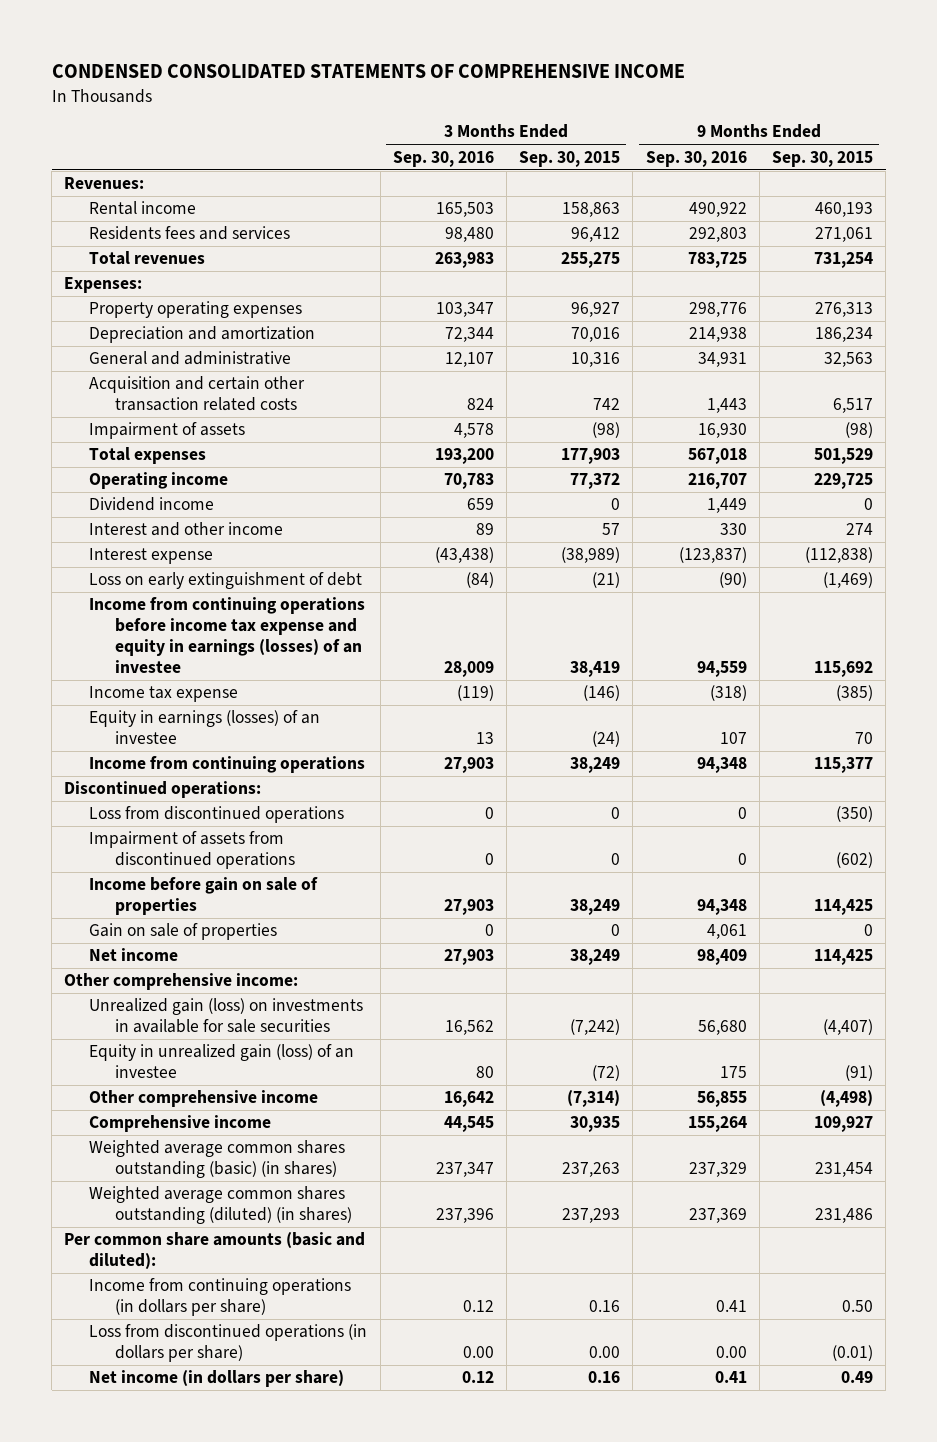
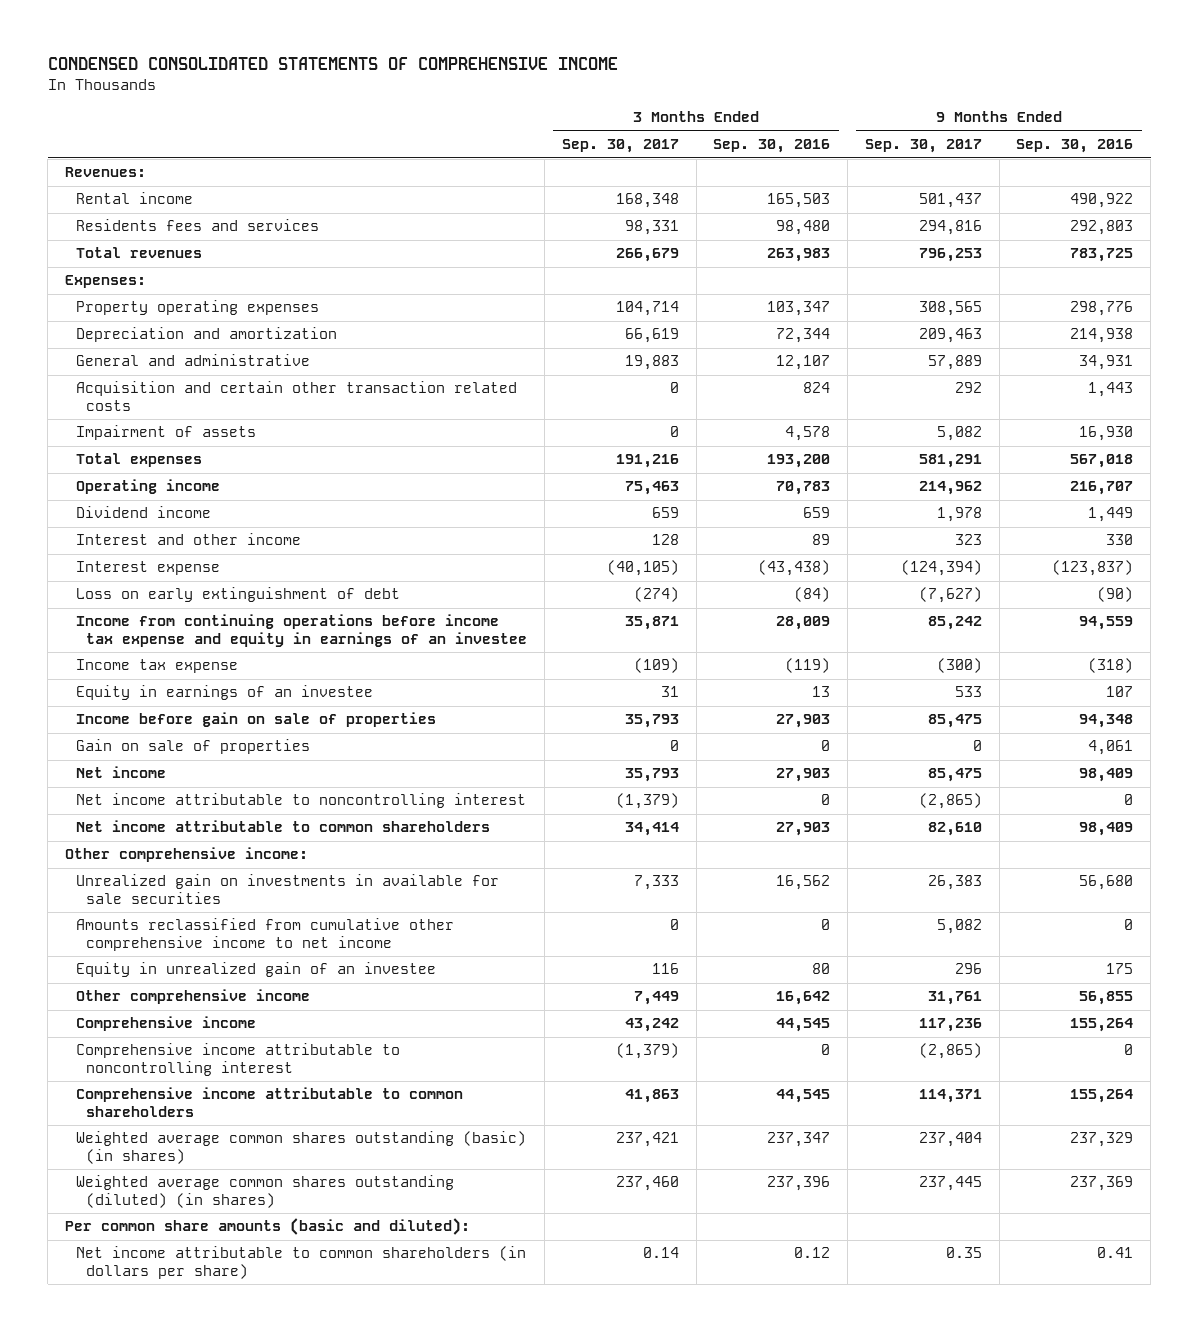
[519,150,621,167] Sep. 30, 2015 -> none
[771,150,873,167] Sep. 30, 2015 -> none
none -> [561,139,679,154] Sep. 30, 2017
none -> [864,139,982,154] Sep. 30, 2017
[89,597,366,674] Income from continuing operations before income tax expense and equity in earnings (losses) of an investee -> [75,614,528,647] Income from continuing operations before income tax expense and equity in earnings of an investee
[89,756,366,774] Income from continuing operations -> none
[64,781,262,799] Discontinued operations: -> none
[89,806,345,824] Loss from discontinued operations -> none
[89,831,295,870] Impairment of assets from discontinued operations -> none
[89,710,321,745] Equity in earnings (losses) of an investee -> [75,685,373,701] Equity in earnings of an investee
none -> [75,793,526,809] Net income attributable to noncontrolling interest
none -> [75,820,490,833] Net income attributable to common shareholders
[89,998,364,1034] Unrealized gain (loss) on investments in available for sale securities -> [75,874,499,904] Unrealized gain on investments in available for sale securities
none -> [75,918,454,951] Amounts reclassified from cumulative other comprehensive income to net income
[89,1044,355,1079] Equity in unrealized gain (loss) of an investee -> [75,962,436,978] Equity in unrealized gain of an investee
none -> [75,1043,400,1076] Comprehensive income attributable to noncontrolling interest
none -> [75,1087,463,1117] Comprehensive income attributable to common shareholders
[89,1278,352,1317] Income from continuing operations (in dollars per share) -> none
[89,1324,368,1363] Loss from discontinued operations (in dollars per share) -> none
[89,1370,345,1388] Net income (in dollars per share) -> [75,1246,526,1279] Net income attributable to common shareholders (in dollars per share)

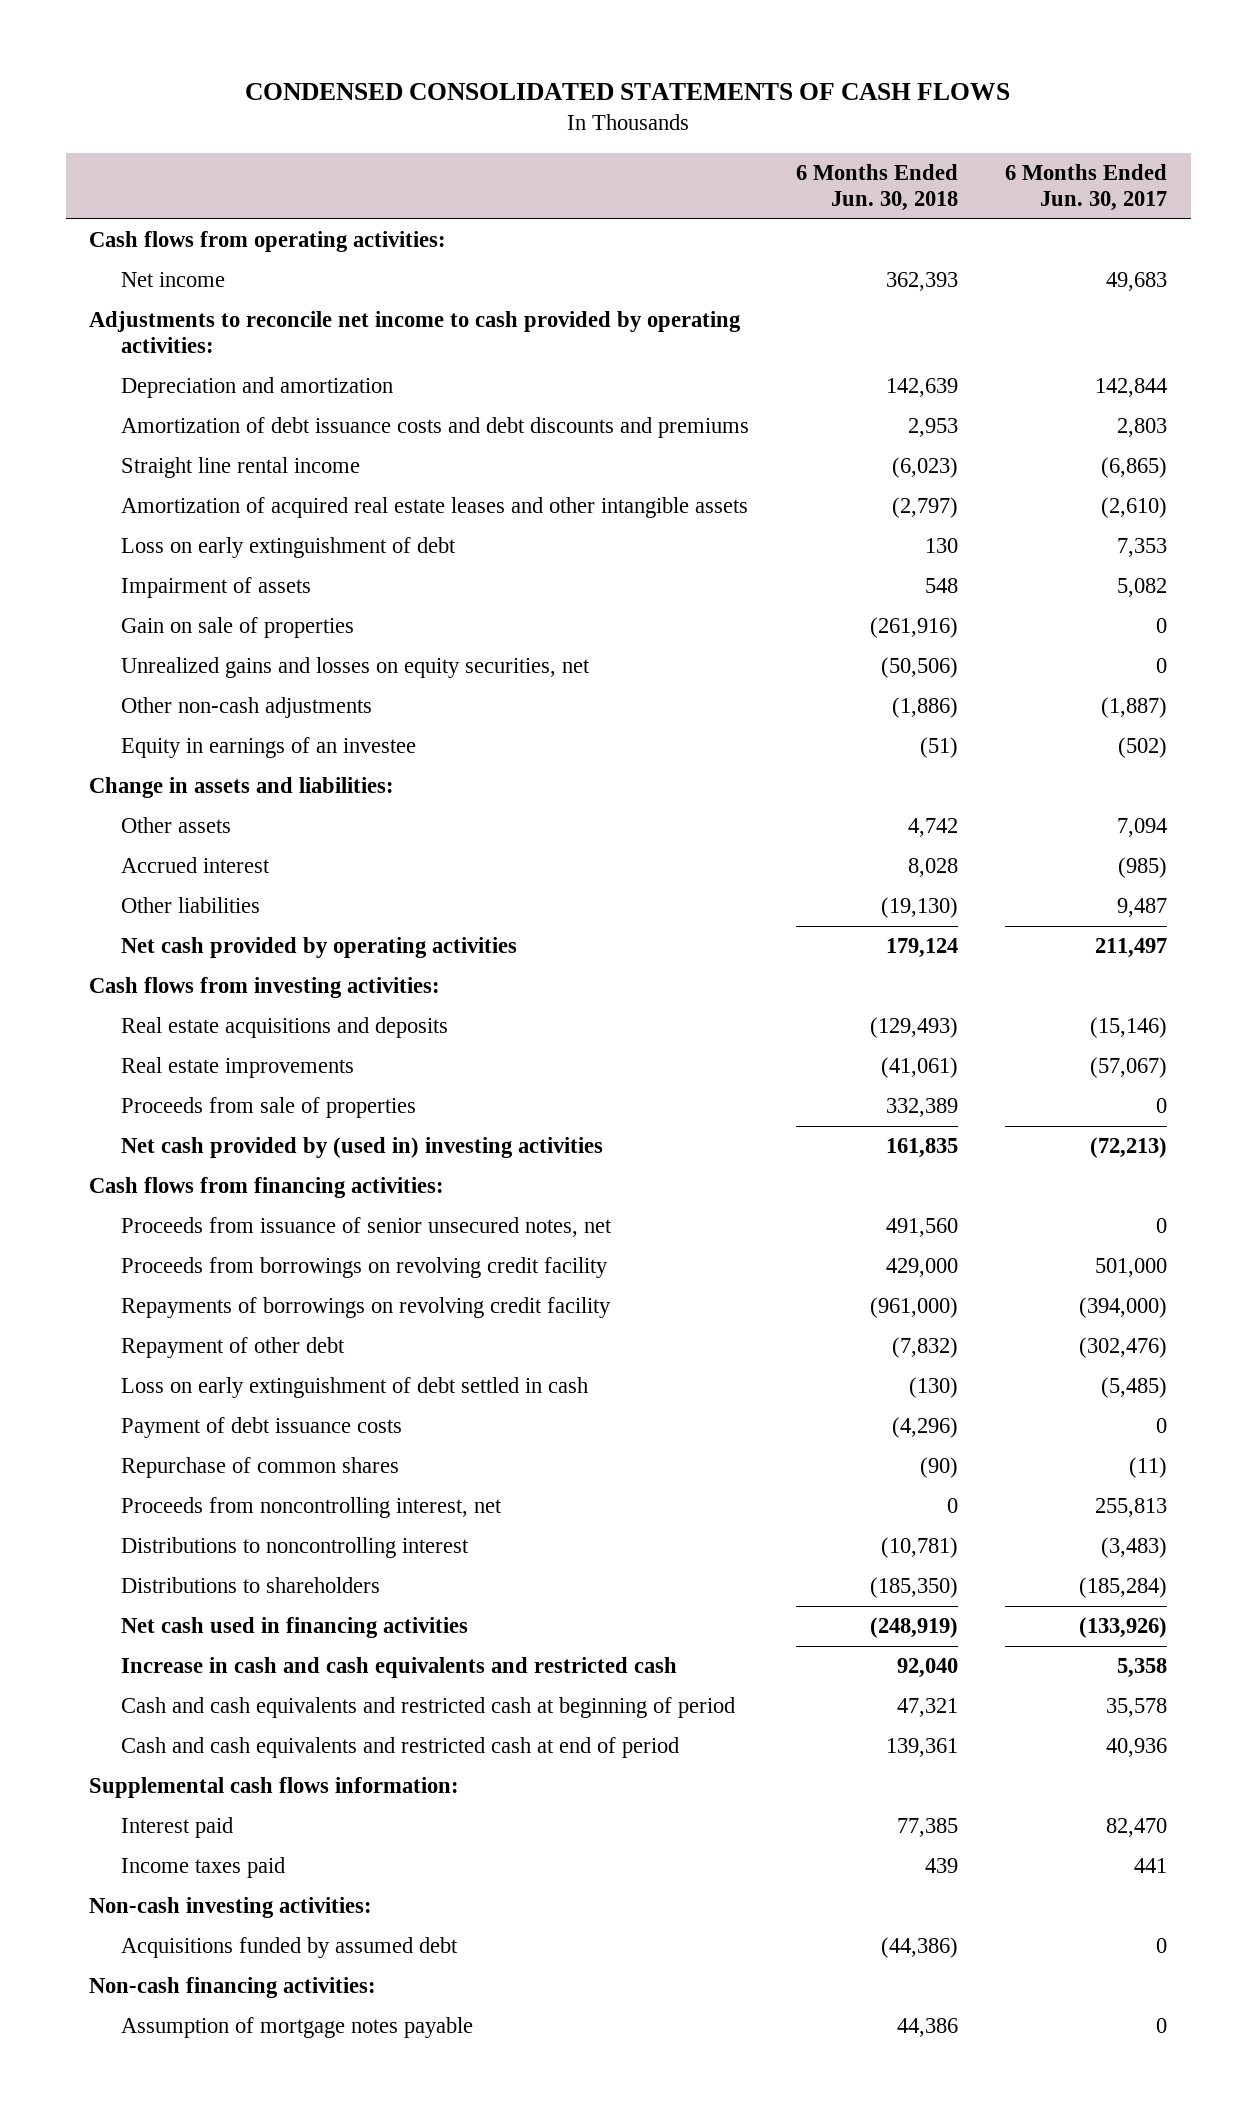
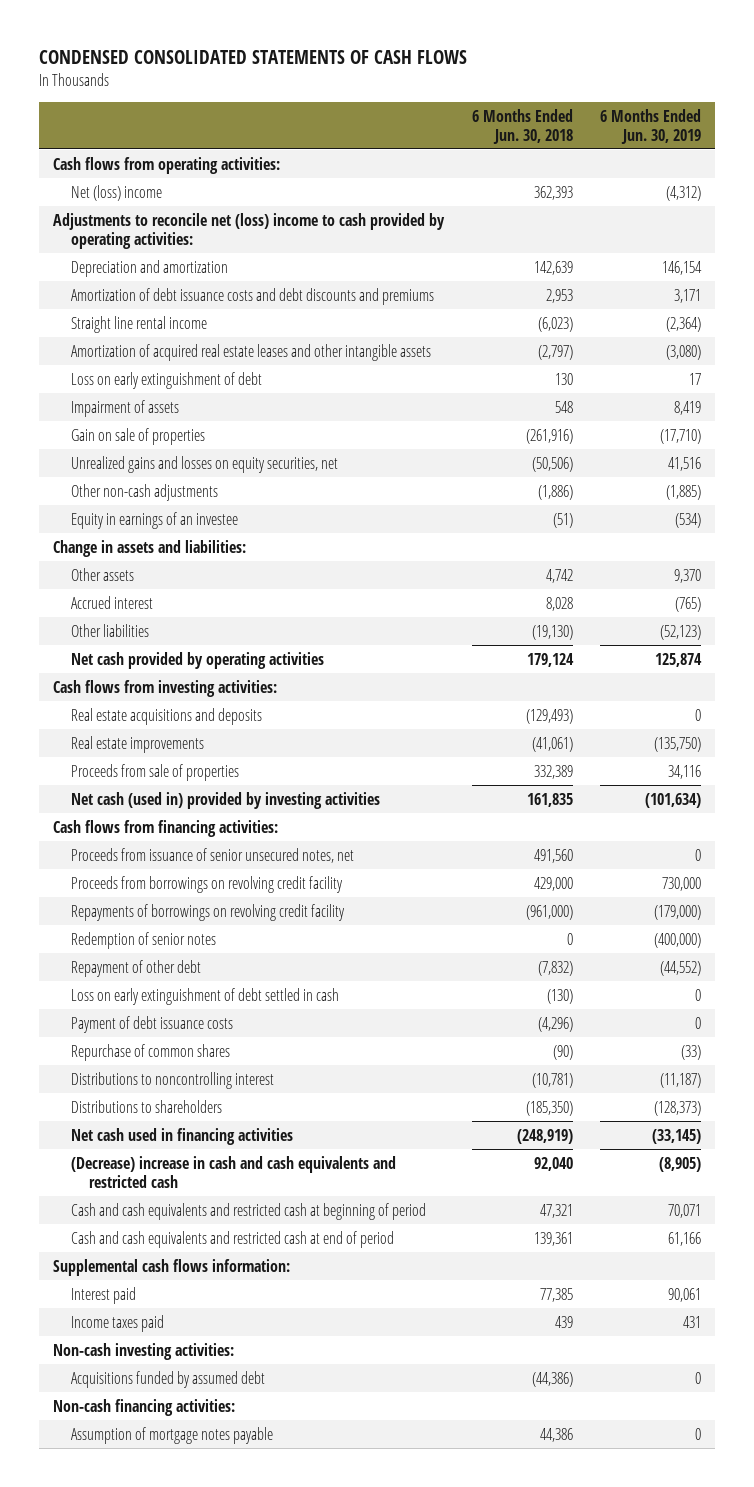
[1005,163,1168,211] 6 Months Ended Jun. 30, 2017 -> none
none -> [600,108,702,144] 6 Months Ended Jun. 30, 2019
[121,272,226,288] Net income -> [70,184,162,201] Net (loss) income
[89,311,742,354] Adjustments to reconcile net income to cash provided by operating activities: -> [52,212,445,249] Adjustments to reconcile net (loss) income to cash provided by operating activities:
[121,1137,604,1159] Net cash provided by (used in) investing activities -> [70,791,380,809] Net cash (used in) provided by investing activities
none -> [70,931,216,949] Redemption of senior notes
[121,1497,503,1519] Proceeds from noncontrolling interest, net -> none
[121,1657,678,1679] Increase in cash and cash equivalents and restricted cash -> [70,1155,396,1188] (Decrease) increase in cash and cash equivalents and restricted cash

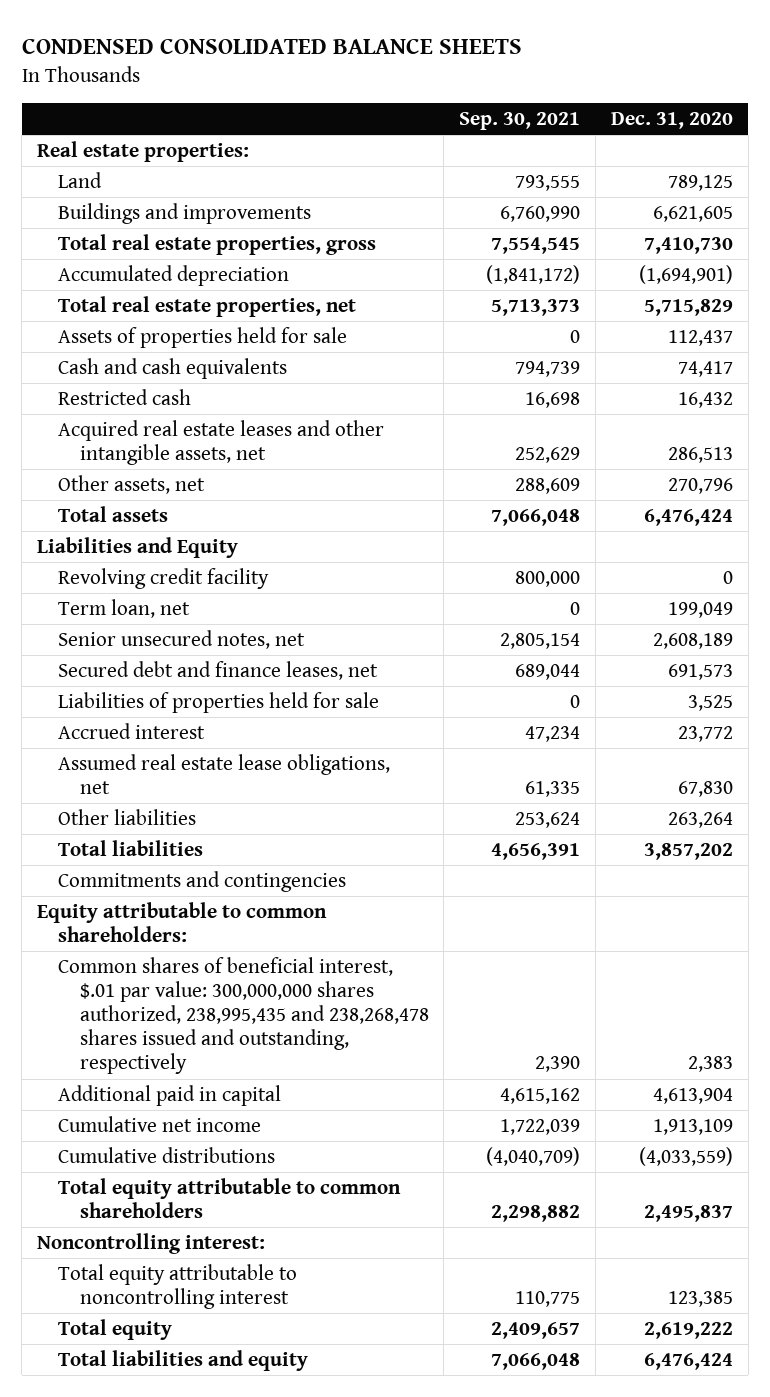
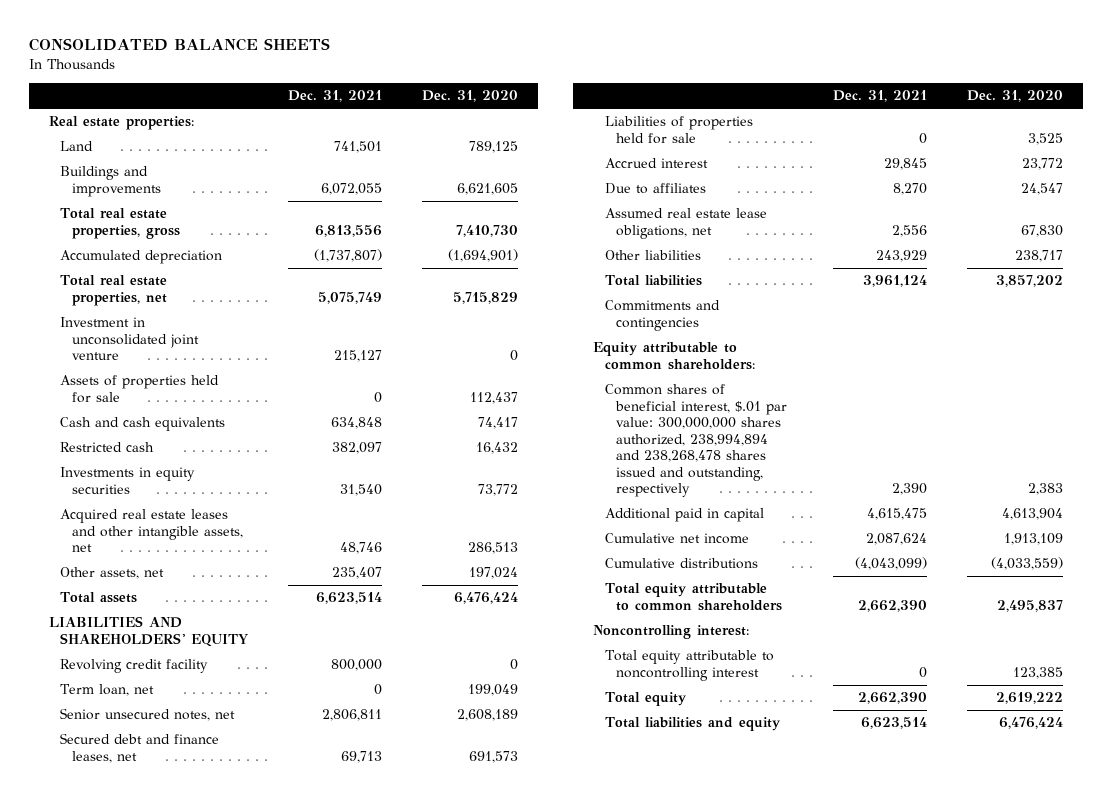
[21,39,522,55] CONDENSED CONSOLIDATED BALANCE SHEETS -> [28,38,330,52] CONSOLIDATED BALANCE SHEETS
[459,112,581,131] Sep. 30, 2021 -> none
none -> [288,90,383,103] Dec. 31, 2021
none -> [60,317,200,361] Investment in unconsolidated joint venture
none -> [60,467,196,494] Investments in equity securities
[667,478,733,495] 270,796 -> [469,567,519,580] 197,024
[37,537,239,559] Liabilities and Equity -> [48,616,249,647] LIABILITIES AND SHAREHOLDERS' EQUITY
none -> [604,183,706,195] Due to affiliates
[667,812,733,829] 263,264 -> [1014,250,1063,263] 238,717
[58,957,429,1075] Common shares of beneficial interest, $.01 par value: 300,000,000 shares authorized, 238,995,435 and 238,268,478 shares issued and outstanding, respectively -> [604,384,788,498] Common shares of beneficial interest, $.01 par value: 300,000,000 shares authorized, 238,994,894 and 238,268,478 shares issued and outstanding, respectively

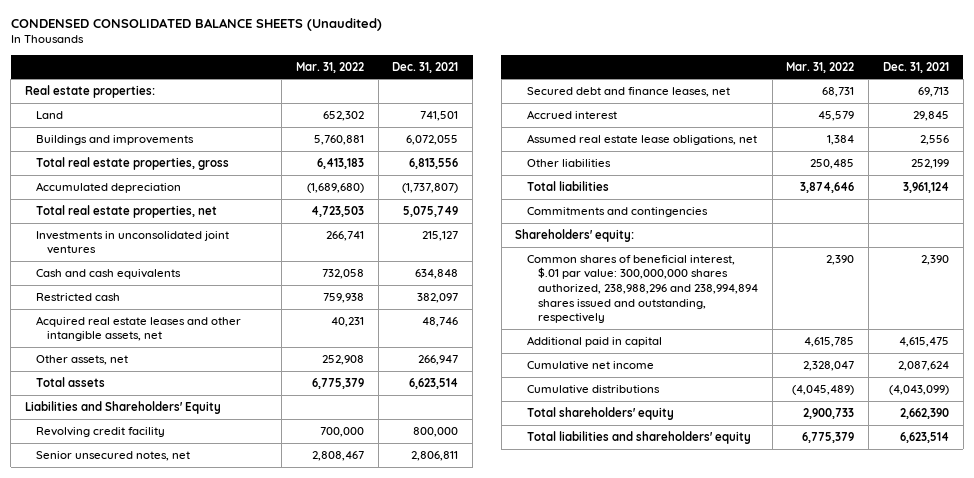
[28,38,330,52] CONSOLIDATED BALANCE SHEETS -> [10,18,382,32] CONDENSED CONSOLIDATED BALANCE SHEETS (Unaudited)
[422,90,519,103] Dec. 31, 2020 -> none
none -> [295,61,364,73] Mar. 31, 2022
[60,375,220,403] Assets of properties held for sale -> none
[60,317,200,361] Investment in unconsolidated joint venture -> [36,230,230,255] Investments in unconsolidated joint ventures
[60,467,196,494] Investments in equity securities -> none
[332,567,383,580] 235,407 -> [418,354,459,365] 266,947
[48,616,249,647] LIABILITIES AND SHAREHOLDERS' EQUITY -> [24,400,221,414] Liabilities and Shareholders' Equity
[60,684,155,697] Term loan, net -> none
[604,116,753,144] Liabilities of properties held for sale -> none
[604,183,706,195] Due to affiliates -> none
[875,250,927,263] 243,929 -> [910,158,949,169] 252,199
[593,342,755,370] Equity attributable to common shareholders: -> none
none -> [515,228,635,242] Shareholders' equity:
[604,384,788,498] Common shares of beneficial interest, $.01 par value: 300,000,000 shares authorized, 238,994,894 and 238,268,478 shares issued and outstanding, respectively -> [526,254,758,324] Common shares of beneficial interest, $.01 par value: 300,000,000 shares authorized, 238,988,296 and 238,994,894 shares issued and outstanding, respectively
[604,583,783,611] Total equity attributable to common shareholders -> none
[593,625,750,640] Noncontrolling interest: -> none
[604,650,774,681] Total equity attributable to noncontrolling interest -> none
[604,692,686,707] Total equity -> [526,406,674,420] Total shareholders' equity
[604,717,780,732] Total liabilities and equity -> [526,430,751,444] Total liabilities and shareholders' equity

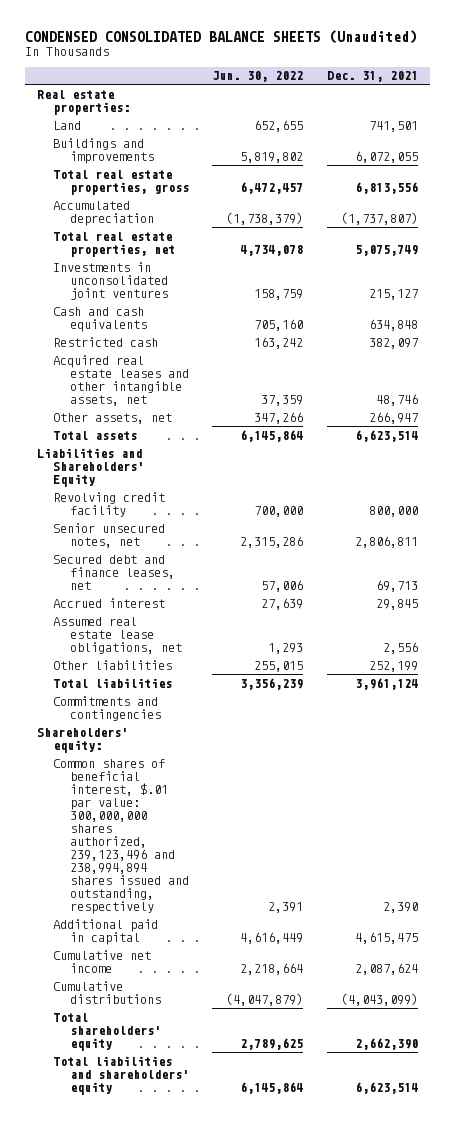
[295,61,364,73] Mar. 31, 2022 -> none
none -> [212,71,304,83] Jun. 30, 2022
[526,254,758,324] Common shares of beneficial interest, $.01 par value: 300,000,000 shares authorized, 238,988,296 and 238,994,894 shares issued and outstanding, respectively -> [53,758,189,915] Common shares of beneficial interest, $.01 par value: 300,000,000 shares authorized, 239,123,496 and 238,994,894 shares issued and outstanding, respectively

